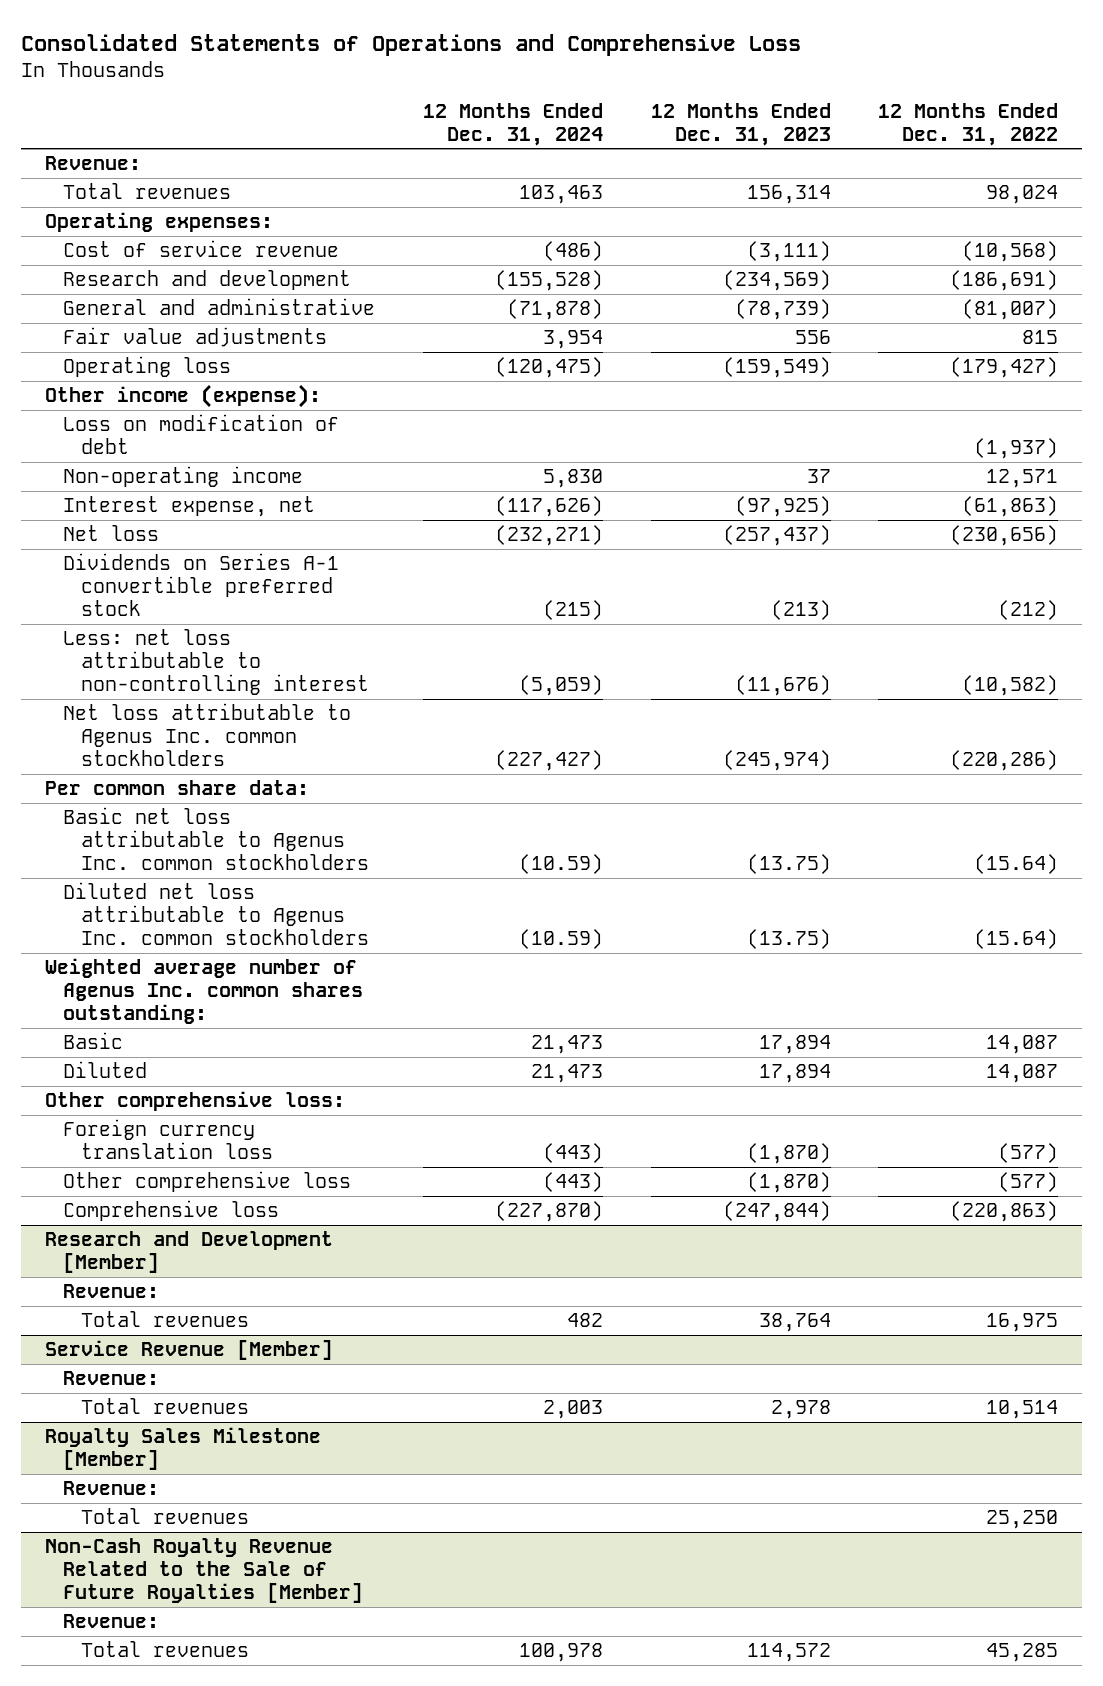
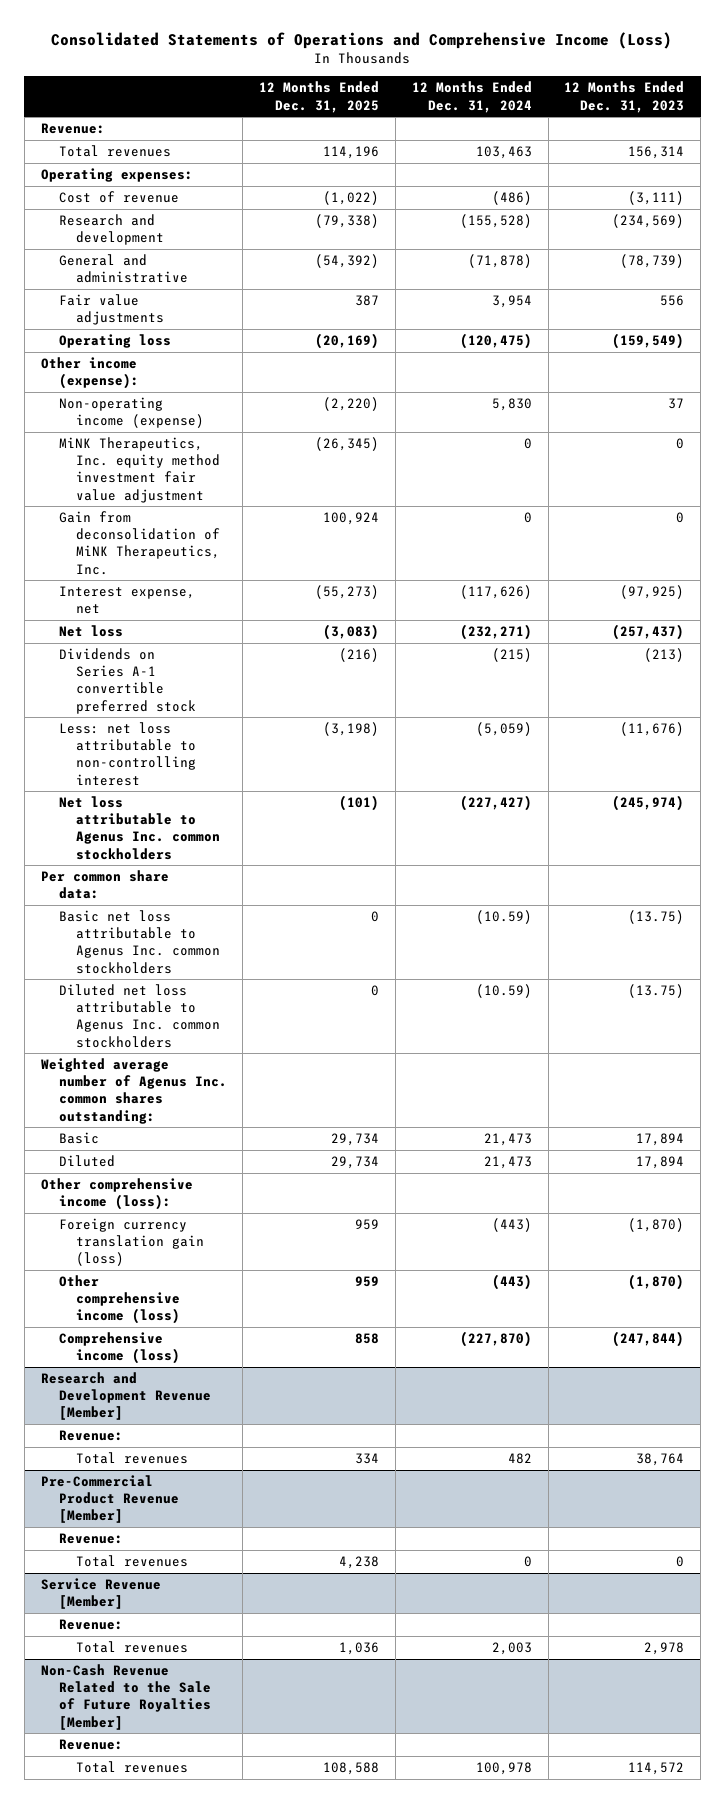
[20,33,801,56] Consolidated Statements of Operations and Comprehensive Loss -> [51,31,673,49] Consolidated Statements of Operations and Comprehensive Income (Loss)
[878,102,1059,146] 12 Months Ended Dec. 31, 2022 -> none
none -> [259,81,380,113] 12 Months Ended Dec. 31, 2025
[63,240,340,258] Cost of service revenue -> [58,191,179,204] Cost of revenue
[63,414,340,455] Loss on modification of debt -> none
[63,466,304,488] Non-operating income -> [58,397,205,429] Non-operating income (expense)
none -> [58,437,221,503] MiNK Therapeutics, Inc. equity method investment fair value adjustment
none -> [58,511,221,575] Gain from deconsolidation of MiNK Therapeutics, Inc.
[44,1091,345,1112] Other comprehensive loss: -> [40,1178,193,1211] Other comprehensive income (loss):
[63,1119,274,1160] Foreign currency translation loss -> [58,1218,205,1267] Foreign currency translation gain (loss)
[63,1171,352,1193] Other comprehensive loss -> [58,1275,181,1325] Other comprehensive income (loss)
[63,1200,280,1222] Comprehensive loss -> [58,1332,181,1365] Comprehensive income (loss)
[44,1231,333,1274] Research and Development [Member] -> [40,1372,211,1421] Research and Development Revenue [Member]
none -> [40,1475,179,1524] Pre-Commercial Product Revenue [Member]
none -> [58,1533,123,1545] Revenue:
none -> [76,1555,189,1568] Total revenues
[44,1427,321,1471] Royalty Sales Milestone [Member] -> none
[63,1481,160,1496] Revenue: -> none
[81,1508,250,1525] Total revenues -> none
[44,1538,364,1604] Non-Cash Royalty Revenue Related to the Sale of Future Royalties [Member] -> [40,1664,211,1730] Non-Cash Revenue Related to the Sale of Future Royalties [Member]

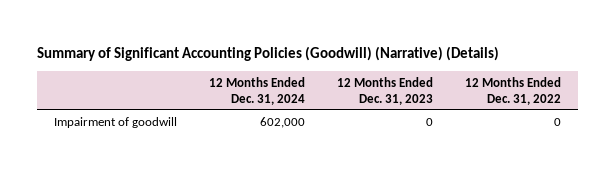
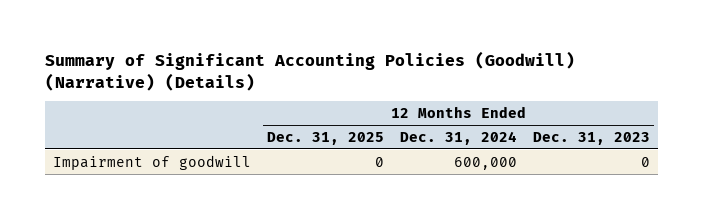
[465,76,562,105] 12 Months Ended Dec. 31, 2022 -> none
none -> [267,131,385,145] Dec. 31, 2025
[259,117,305,129] 602,000 -> [454,156,518,170] 600,000

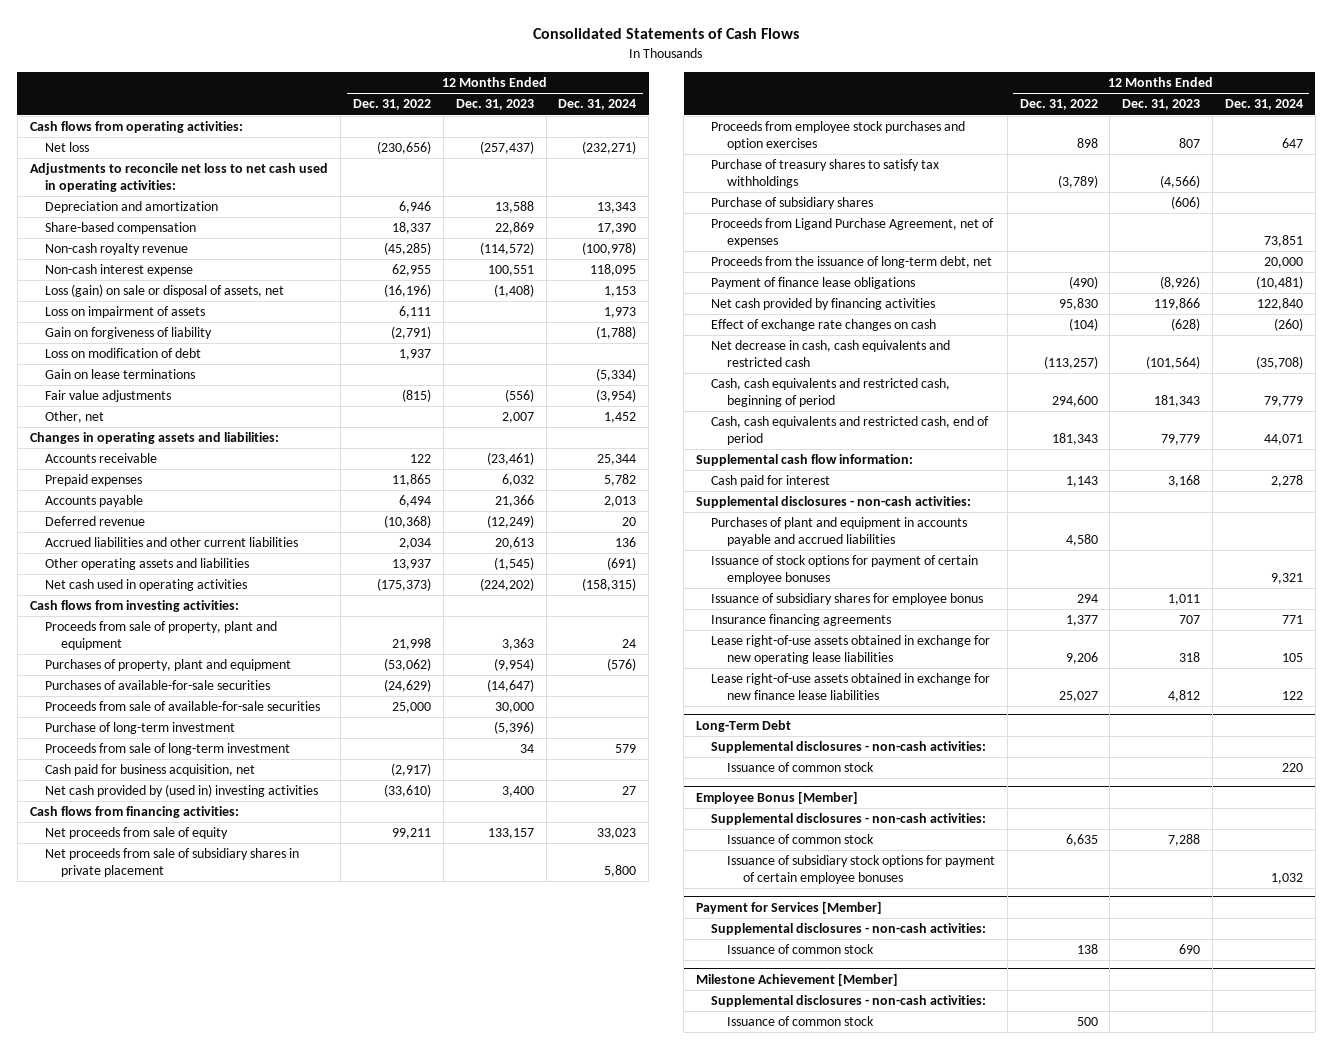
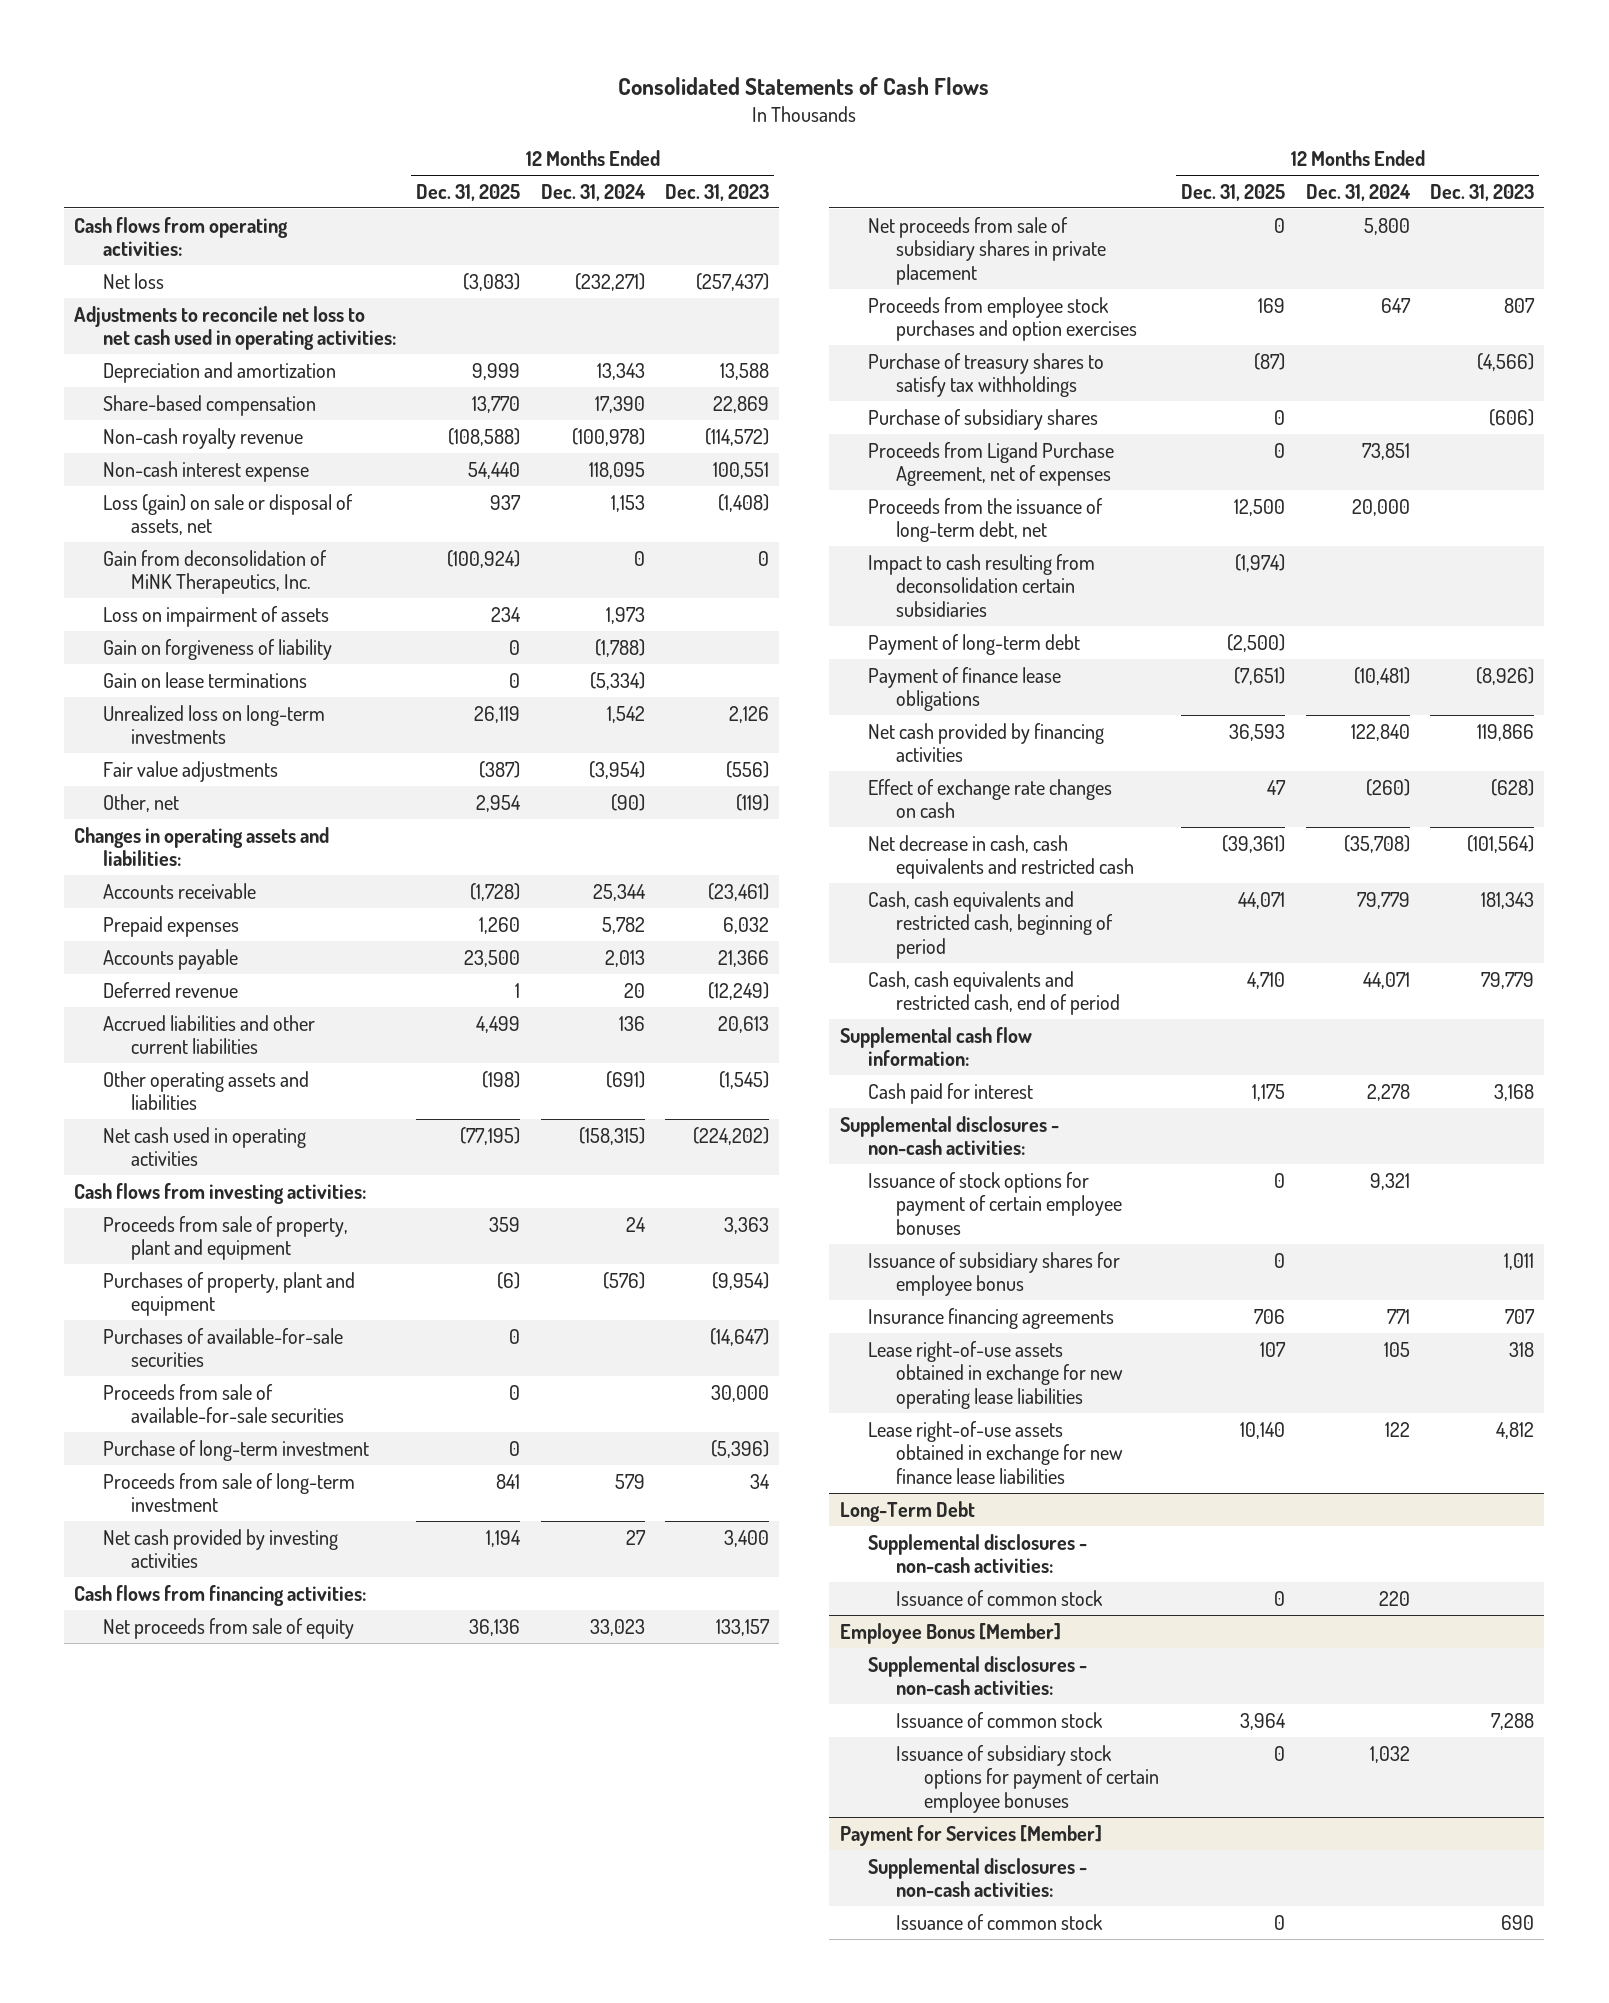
[353,99,432,111] Dec. 31, 2022 -> none
none -> [416,183,521,201] Dec. 31, 2025
none -> [102,549,327,595] Gain from deconsolidation of MiNK Therapeutics, Inc.
[45,348,202,359] Loss on modification of debt -> none
none -> [102,704,325,745] Unrealized loss on long-term investments
[501,412,534,424] 2,007 -> [735,793,769,811] (119)
[604,412,637,424] 1,452 -> [610,793,645,811] (90)
[45,764,256,777] Cash paid for business acquisition, net -> none
[45,784,319,798] Net cash provided by (used in) investing activities -> [102,1528,338,1569] Net cash provided by investing activities
none -> [867,553,1095,617] Impact to cash resulting from deconsolidation certain subsidiaries
none -> [867,633,1080,655] Payment of long-term debt
[711,517,968,546] Purchases of plant and equipment in accounts payable and accrued liabilities -> none
[695,972,898,986] Milestone Achievement [Member] -> none
[711,995,987,1008] Supplemental disclosures - non-cash activities: -> none
[726,1016,874,1027] Issuance of common stock -> none

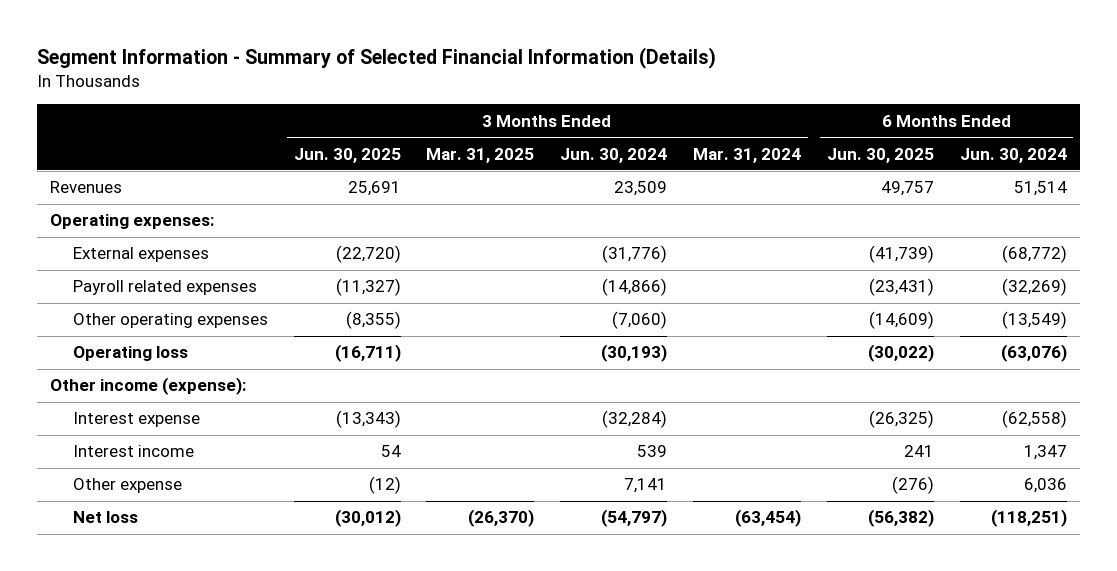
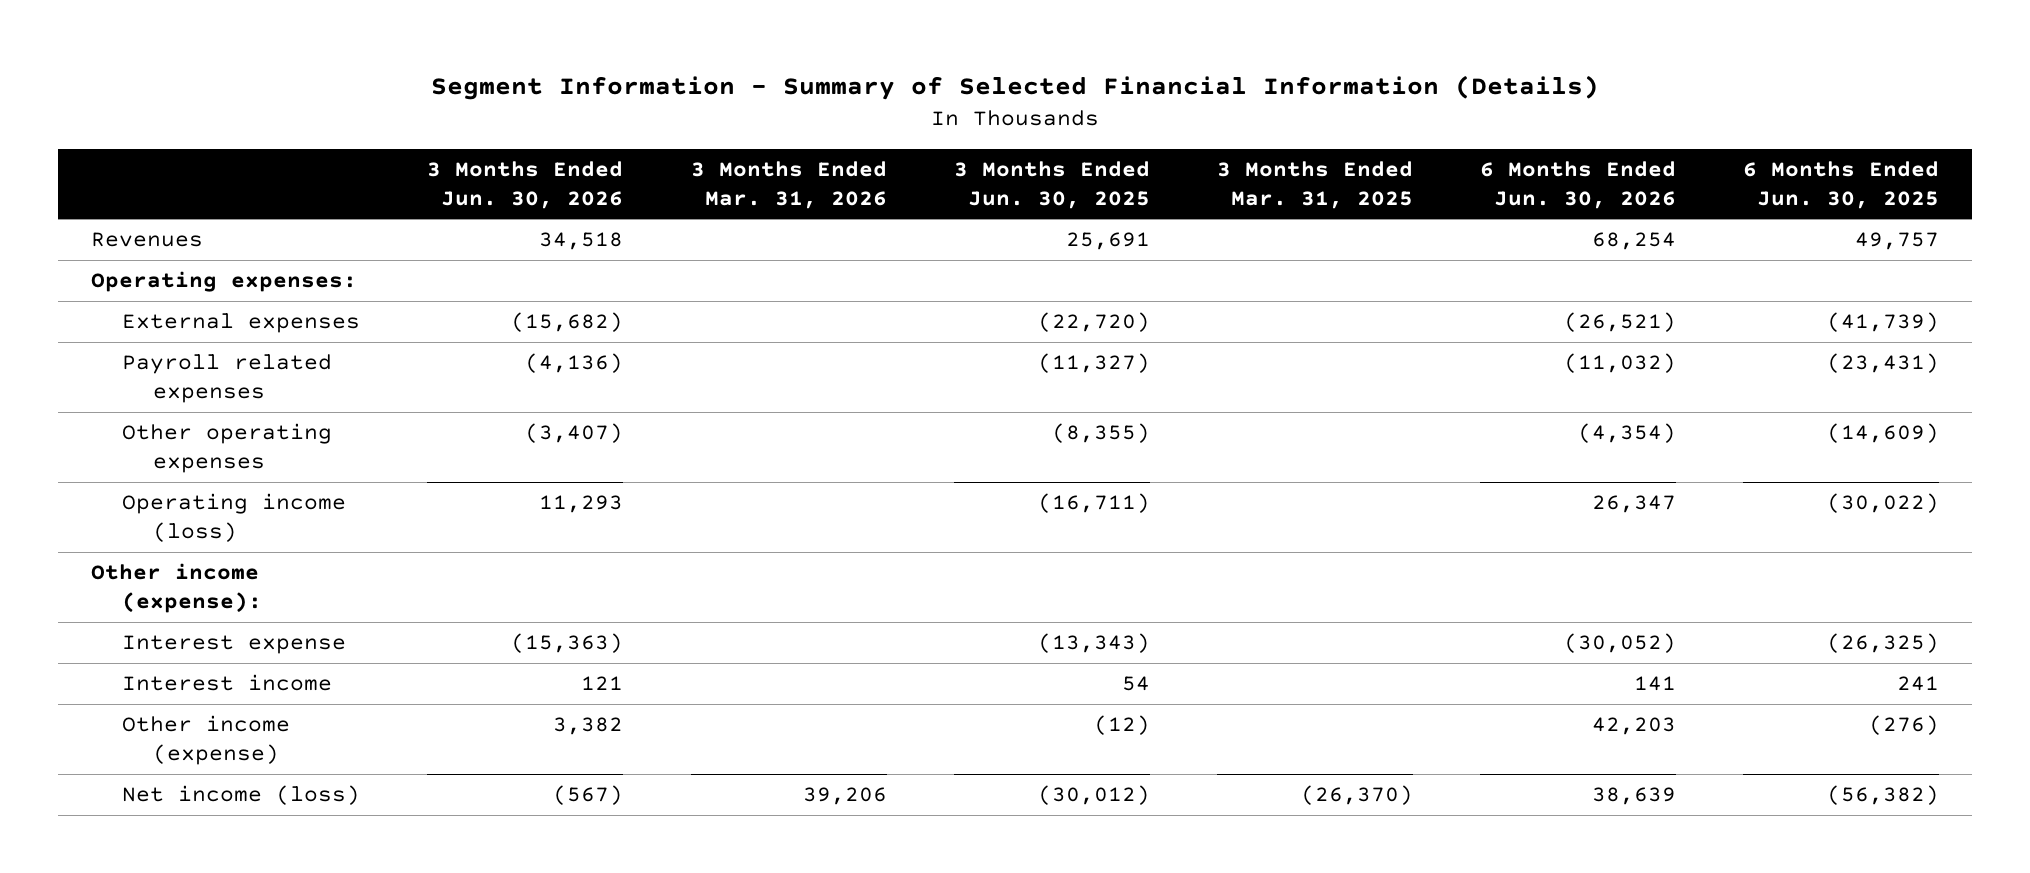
[560,147,668,163] Jun. 30, 2024 -> none
[693,147,802,163] Mar. 31, 2024 -> none
[959,147,1067,163] Jun. 30, 2024 -> none
none -> [427,161,624,209] 3 Months Ended Jun. 30, 2026
none -> [690,161,887,209] 3 Months Ended Mar. 31, 2026
none -> [1479,161,1676,209] 6 Months Ended Jun. 30, 2026
[72,346,188,362] Operating loss -> [122,493,347,542] Operating income (loss)
[72,478,182,494] Other expense -> [122,715,291,765] Other income (expense)
[72,511,138,524] Net loss -> [122,785,361,806] Net income (loss)

